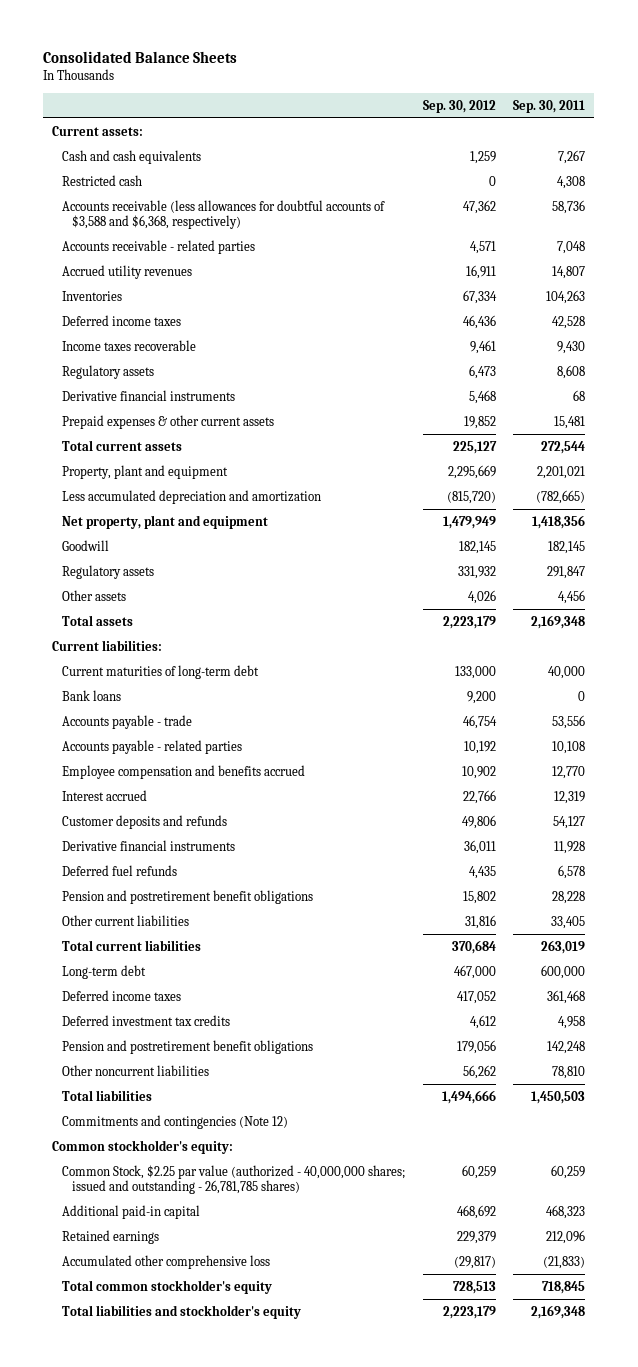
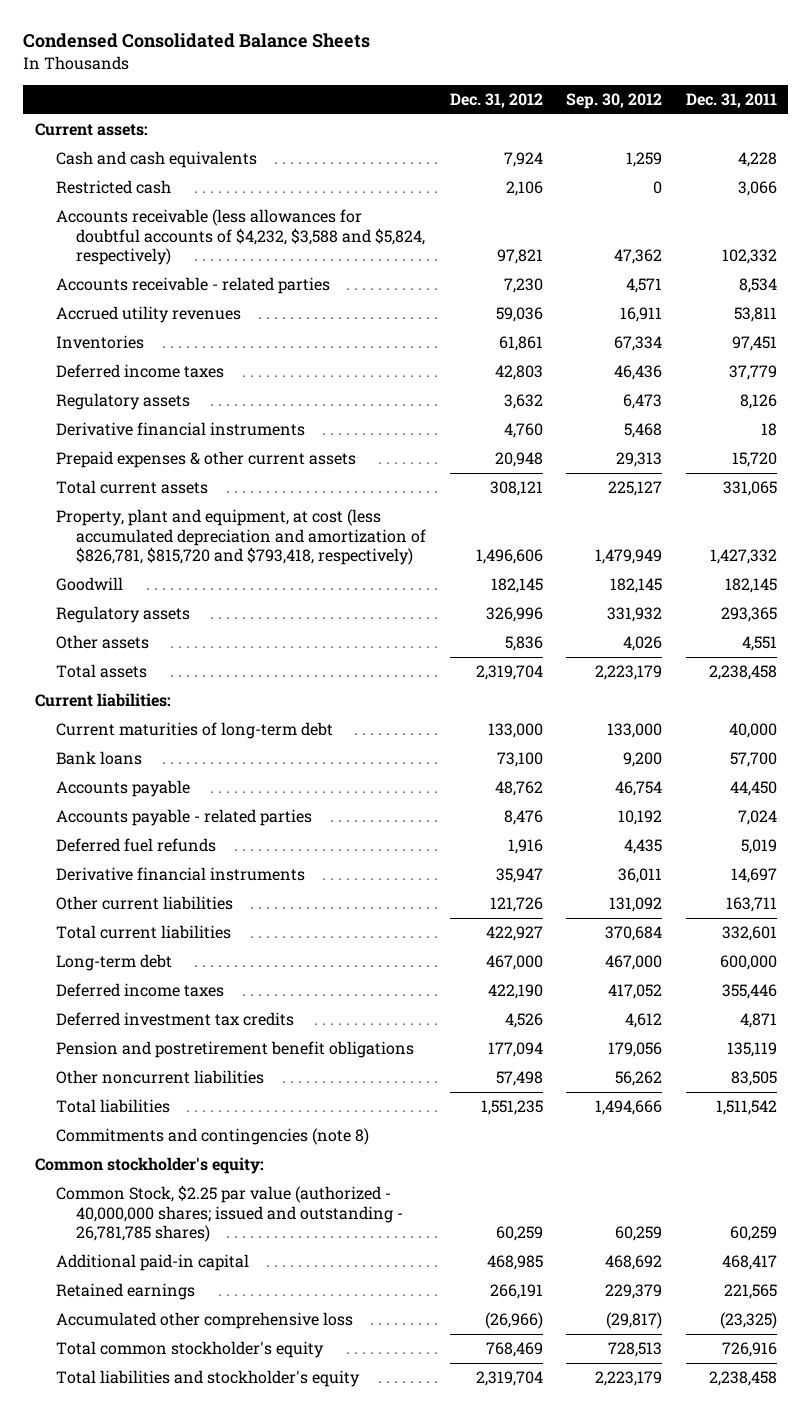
[43,51,238,64] Consolidated Balance Sheets -> [22,33,370,49] Condensed Consolidated Balance Sheets
[513,99,586,113] Sep. 30, 2011 -> none
none -> [449,92,543,108] Dec. 31, 2012
none -> [685,92,777,108] Dec. 31, 2011
[61,199,385,230] Accounts receivable (less allowances for doubtful accounts of $3,588 and $6,368, respectively) -> [55,209,426,265] Accounts receivable (less allowances for doubtful accounts of $4,232, $3,588 and $5,824, respectively)
[61,339,196,351] Income taxes recoverable -> none
[463,415,496,429] 19,852 -> [616,452,663,468] 29,313
[61,464,228,479] Property, plant and equipment -> none
[61,489,321,504] Less accumulated depreciation and amortization -> none
[61,514,268,529] Net property, plant and equipment -> [55,509,427,565] Property, plant and equipment, at cost (less accumulated depreciation and amortization of $826,781, $815,720 and $793,418, respectively)
[61,714,192,729] Accounts payable - trade -> [55,780,190,798] Accounts payable
[61,764,305,779] Employee compensation and benefits accrued -> none
[61,789,147,801] Interest accrued -> none
[61,814,227,829] Customer deposits and refunds -> none
[61,889,313,904] Pension and postretirement benefit obligations -> none
[61,839,235,851] Derivative financial instruments -> [55,867,305,882] Derivative financial instruments
[464,914,496,929] 31,816 -> [609,897,663,913] 131,092
[61,1114,288,1129] Commitments and contingencies (Note 12) -> [55,1128,369,1146] Commitments and contingencies (note 8)

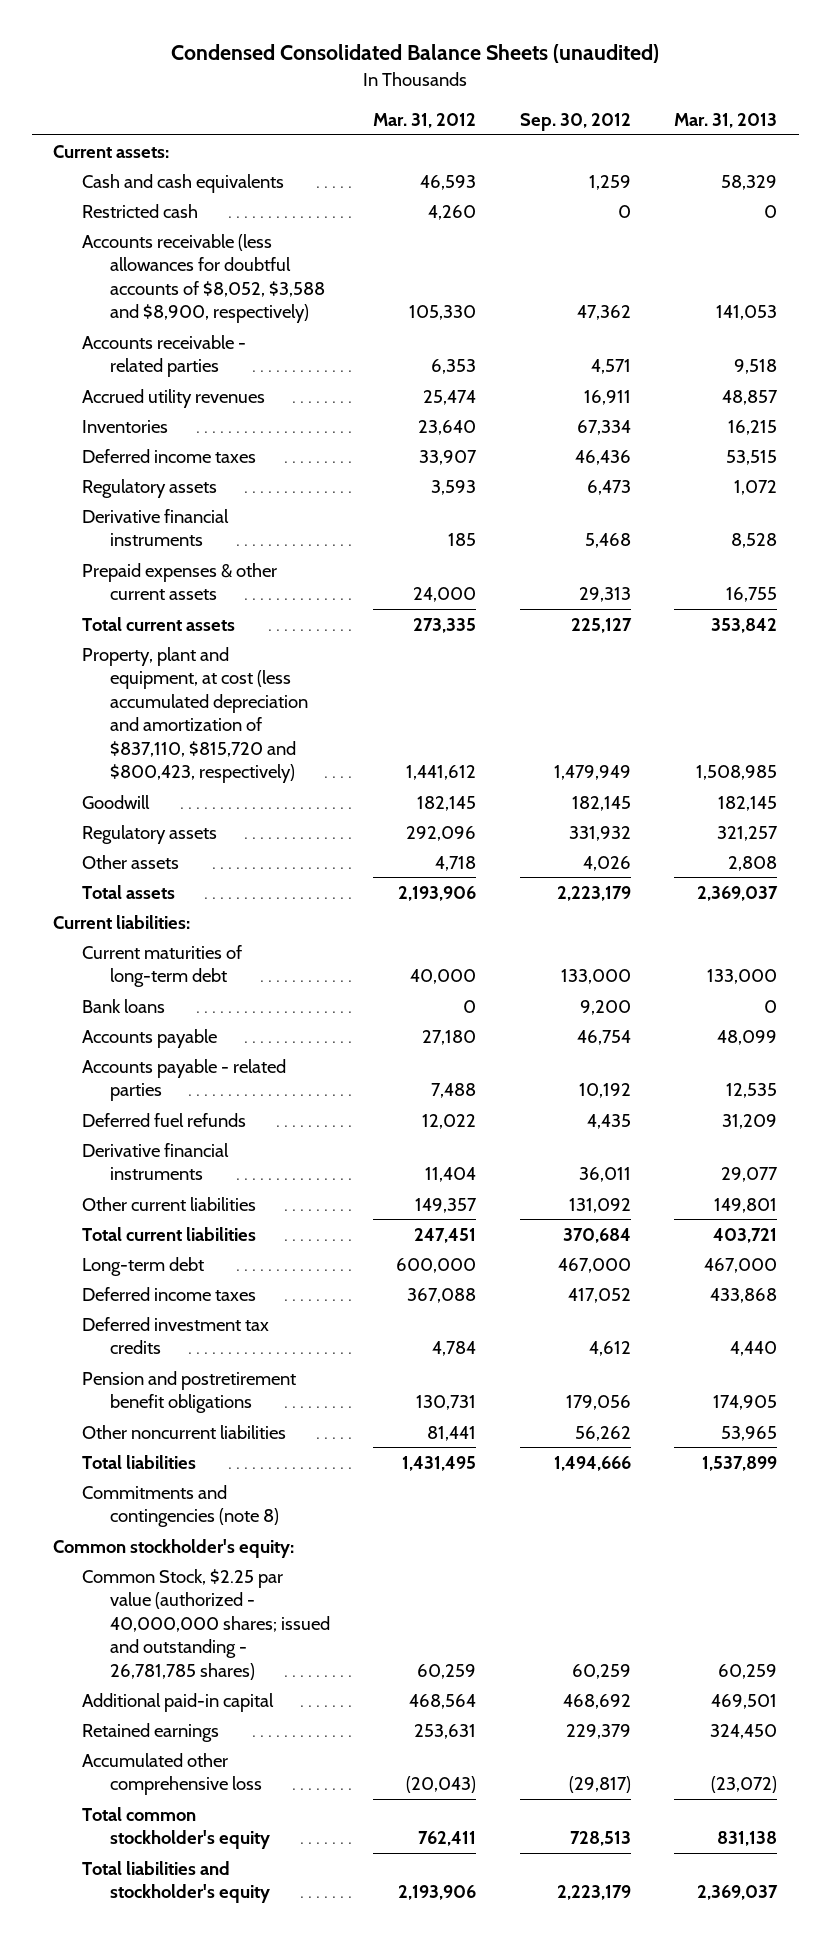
[22,33,370,49] Condensed Consolidated Balance Sheets -> [171,44,660,64] Condensed Consolidated Balance Sheets (unaudited)
[449,92,543,108] Dec. 31, 2012 -> none
[685,92,777,108] Dec. 31, 2011 -> none
none -> [373,112,477,128] Mar. 31, 2012
none -> [674,112,778,128] Mar. 31, 2013
[55,209,426,265] Accounts receivable (less allowances for doubtful accounts of $4,232, $3,588 and $5,824, respectively) -> [81,233,325,324] Accounts receivable (less allowances for doubtful accounts of $8,052, $3,588 and $8,900, respectively)
[55,509,427,565] Property, plant and equipment, at cost (less accumulated depreciation and amortization of $826,781, $815,720 and $793,418, respectively) -> [81,646,308,784] Property, plant and equipment, at cost (less accumulated depreciation and amortization of $837,110, $815,720 and $800,423, respectively)

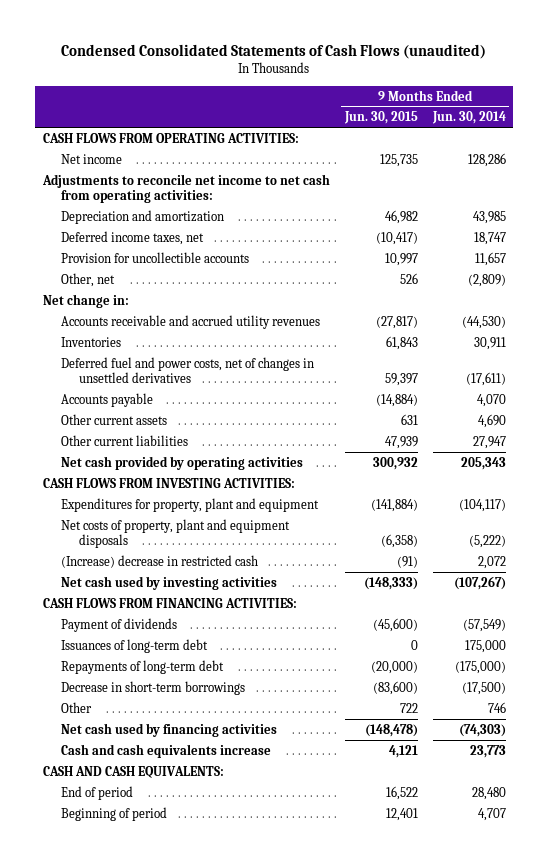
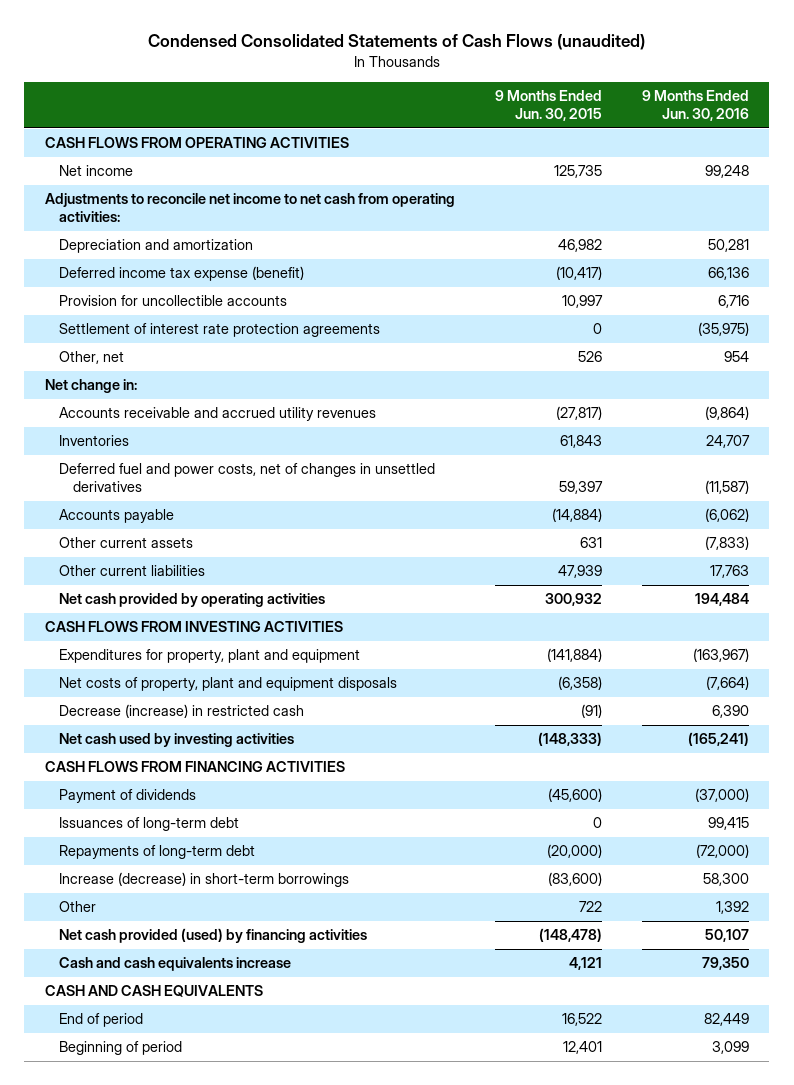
[431,111,506,125] Jun. 30, 2014 -> none
none -> [641,90,749,122] 9 Months Ended Jun. 30, 2016
[42,132,299,143] CASH FLOWS FROM OPERATING ACTIVITIES: -> [44,137,349,149] CASH FLOWS FROM OPERATING ACTIVITIES
[60,230,204,245] Deferred income taxes, net -> [58,266,304,282] Deferred income tax expense (benefit)
none -> [58,323,380,338] Settlement of interest rate protection agreements
[42,477,295,488] CASH FLOWS FROM INVESTING ACTIVITIES: -> [44,621,343,633] CASH FLOWS FROM INVESTING ACTIVITIES
[60,554,258,568] (Increase) decrease in restricted cash -> [58,704,304,719] Decrease (increase) in restricted cash
[42,597,297,608] CASH FLOWS FROM FINANCING ACTIVITIES: -> [44,761,345,773] CASH FLOWS FROM FINANCING ACTIVITIES
[60,680,245,695] Decrease in short-term borrowings -> [58,872,349,888] Increase (decrease) in short-term borrowings
[60,722,277,737] Net cash used by financing activities -> [58,928,367,944] Net cash provided (used) by financing activities
[42,765,224,778] CASH AND CASH EQUIVALENTS: -> [44,985,263,998] CASH AND CASH EQUIVALENTS

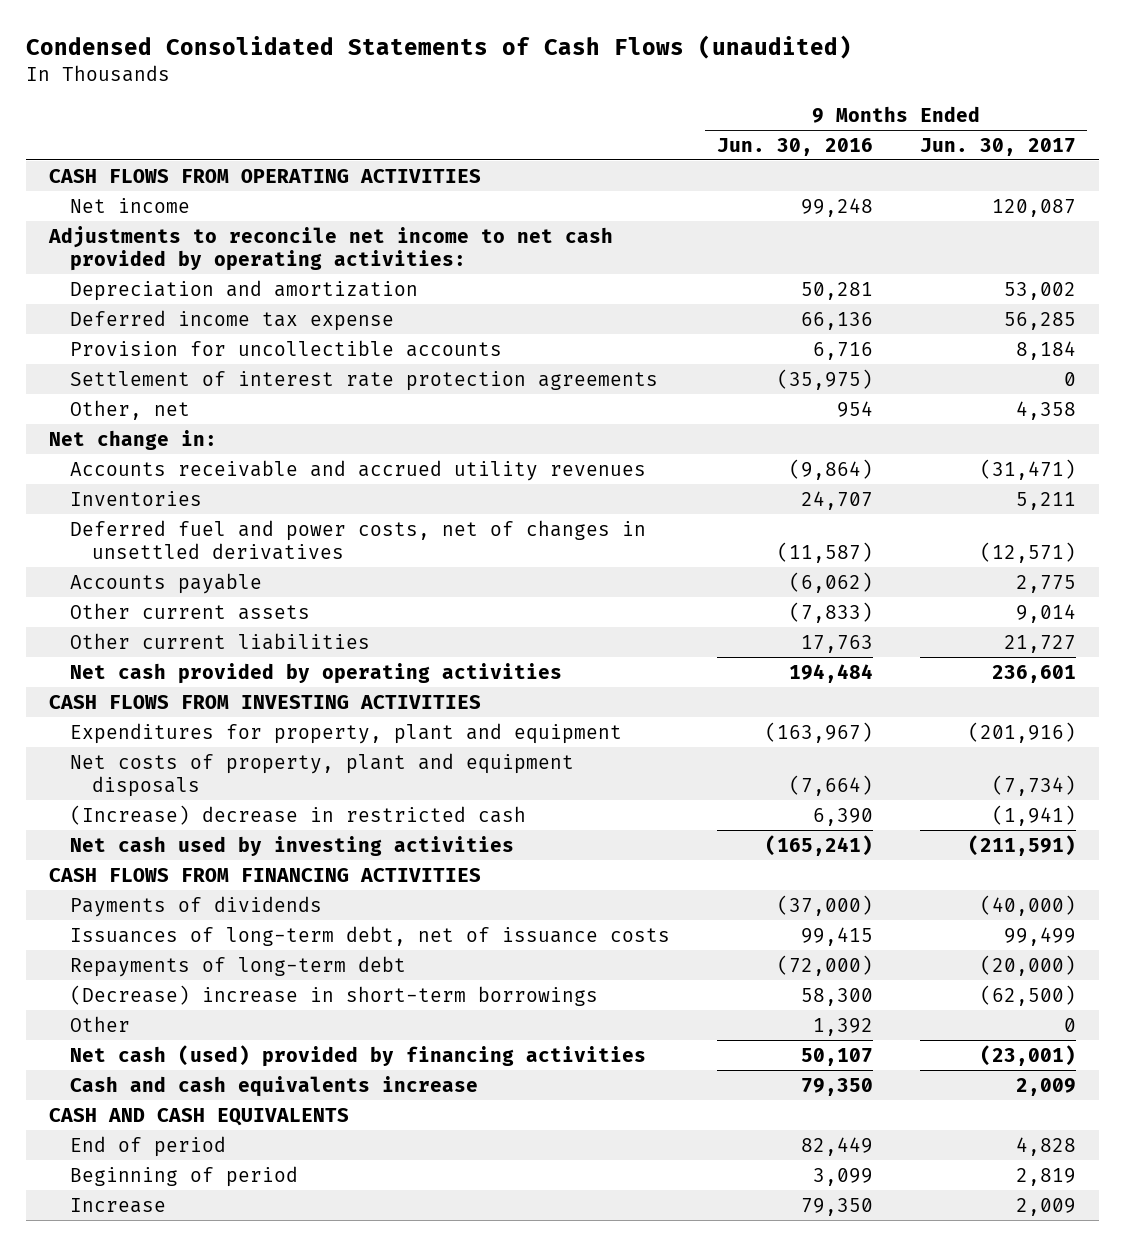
[494,90,602,122] 9 Months Ended Jun. 30, 2015 -> none
none -> [919,137,1076,156] Jun. 30, 2017
[44,193,455,223] Adjustments to reconcile net income to net cash from operating activities: -> [48,225,614,272] Adjustments to reconcile net income to net cash provided by operating activities:
[58,266,304,282] Deferred income tax expense (benefit) -> [70,309,395,331] Deferred income tax expense
[58,704,304,719] Decrease (increase) in restricted cash -> [70,804,527,825] (Increase) decrease in restricted cash
[58,789,196,804] Payment of dividends -> [70,895,323,917] Payments of dividends
[58,817,239,832] Issuances of long-term debt -> [70,925,671,946] Issuances of long-term debt, net of issuance costs
[58,872,349,888] Increase (decrease) in short-term borrowings -> [70,984,599,1006] (Decrease) increase in short-term borrowings
[58,928,367,944] Net cash provided (used) by financing activities -> [70,1044,647,1067] Net cash (used) provided by financing activities
none -> [70,1197,167,1213] Increase

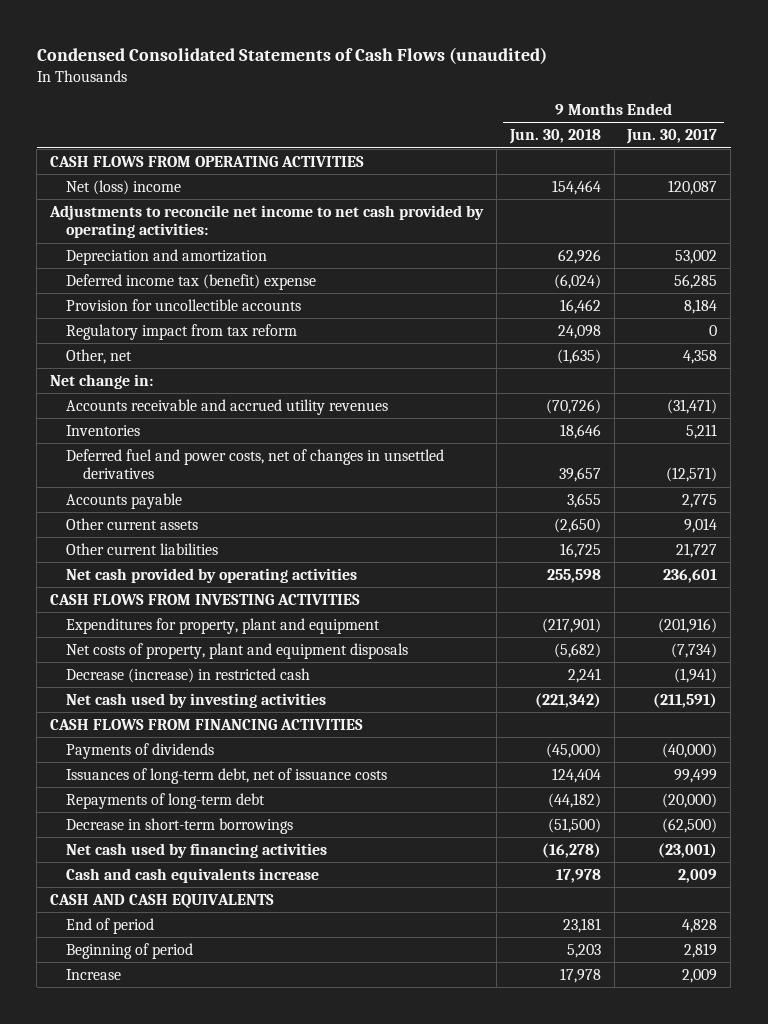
[716,137,873,156] Jun. 30, 2016 -> none
none -> [508,129,601,145] Jun. 30, 2018
[70,197,191,213] Net income -> [66,179,182,195] Net (loss) income
[70,309,395,331] Deferred income tax expense -> [66,273,317,290] Deferred income tax (benefit) expense
[70,370,659,391] Settlement of interest rate protection agreements -> none
none -> [66,323,298,340] Regulatory impact from tax reform
[70,804,527,825] (Increase) decrease in restricted cash -> [66,667,311,683] Decrease (increase) in restricted cash
[70,1015,131,1032] Other -> none
[70,984,599,1006] (Decrease) increase in short-term borrowings -> [66,817,294,834] Decrease in short-term borrowings
[70,1044,647,1067] Net cash (used) provided by financing activities -> [66,842,328,858] Net cash used by financing activities

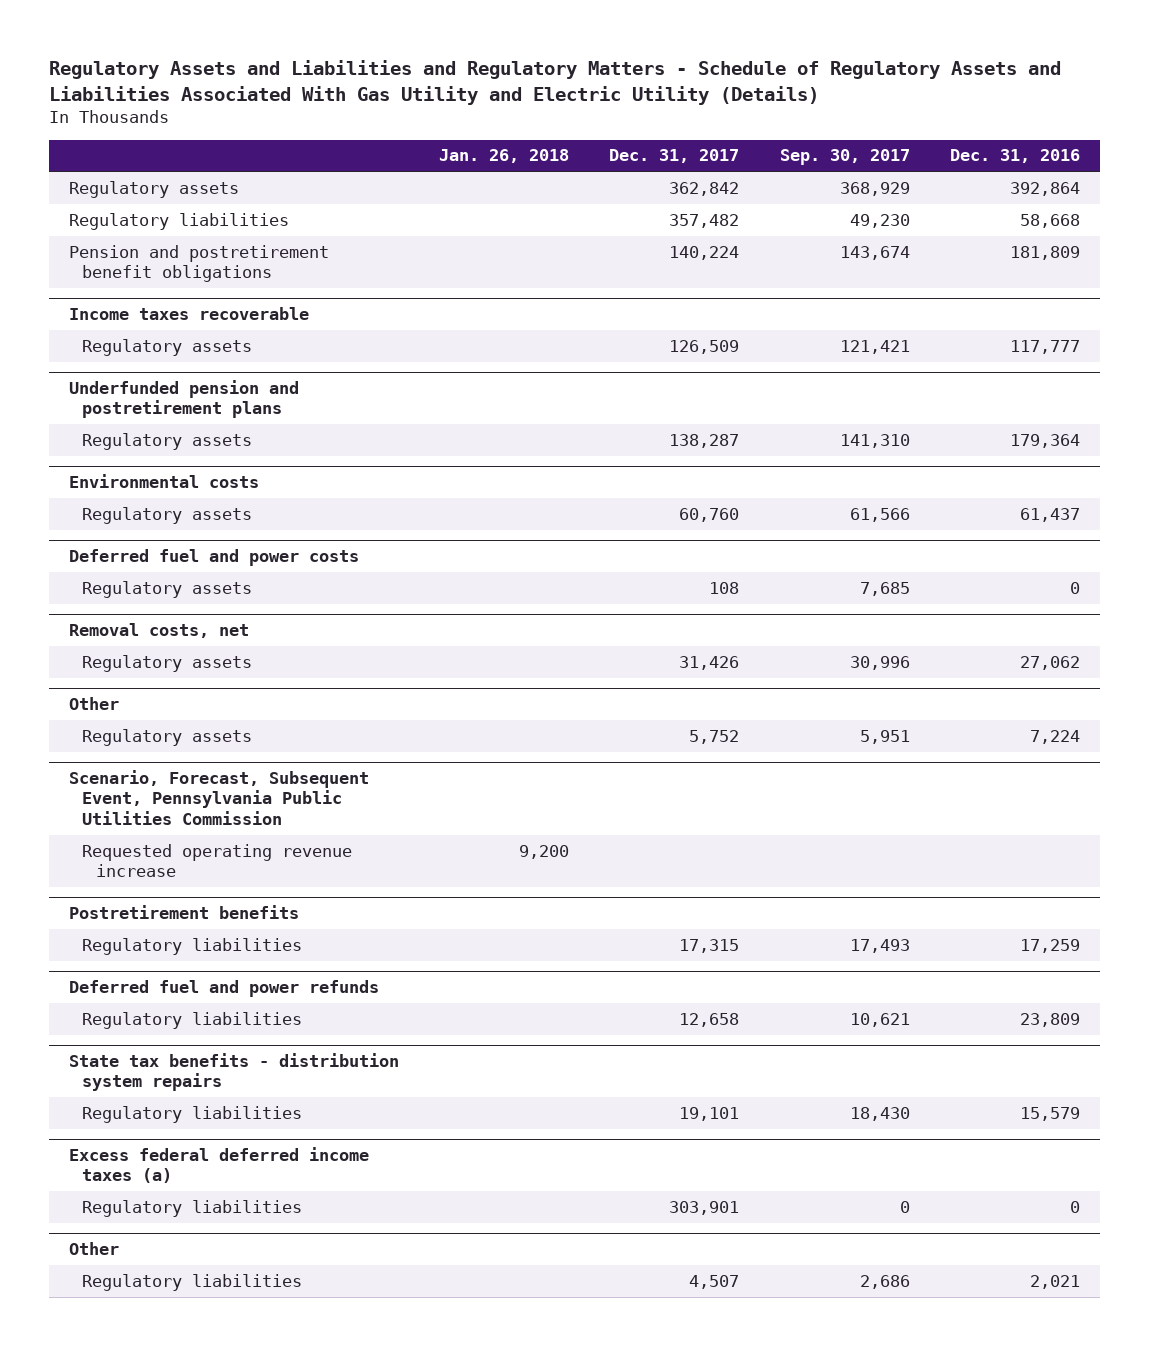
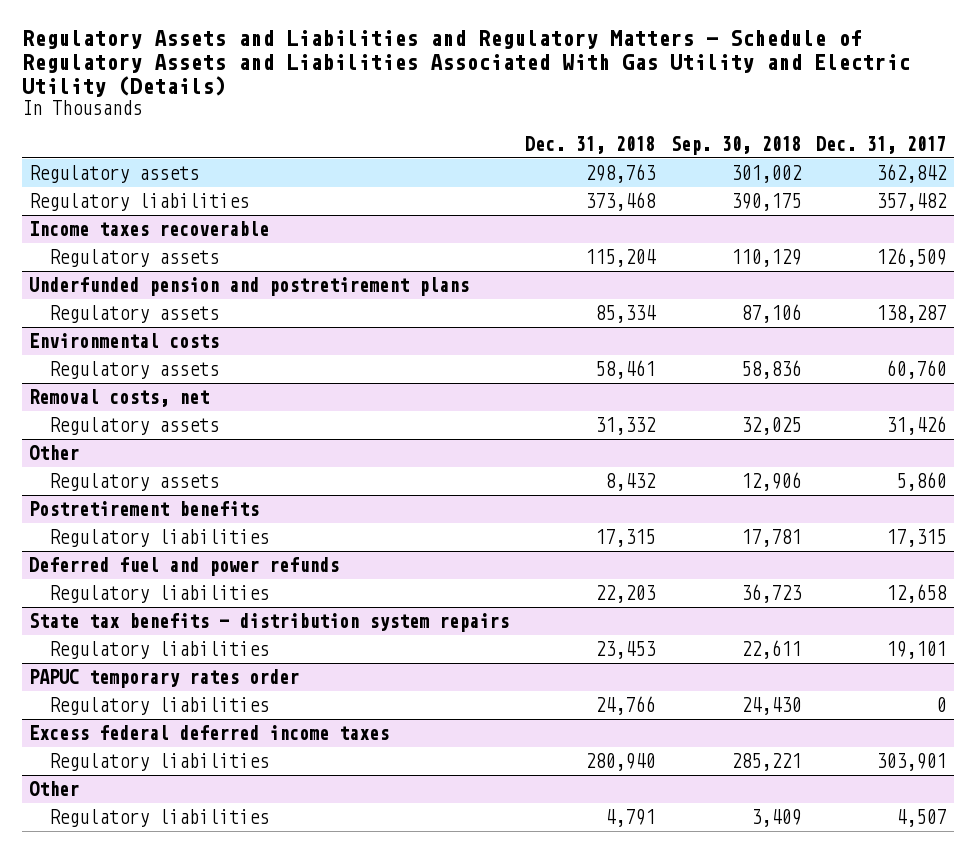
[439,149,570,164] Jan. 26, 2018 -> none
[779,149,910,166] Sep. 30, 2017 -> none
[949,149,1080,164] Dec. 31, 2016 -> none
none -> [525,136,656,155] Dec. 31, 2018
none -> [670,136,801,156] Sep. 30, 2018
[69,244,330,283] Pension and postretirement benefit obligations -> none
[69,549,360,567] Deferred fuel and power costs -> none
[82,580,253,598] Regulatory assets -> none
[69,770,370,825] Scenario, Forecast, Subsequent Event, Pennsylvania Public Utilities Commission -> none
[82,843,353,878] Requested operating revenue increase -> none
[689,729,740,744] 5,752 -> [896,472,947,492] 5,860
none -> [29,669,300,689] PAPUC temporary rates order
none -> [49,697,270,716] Regulatory liabilities
[69,1147,370,1184] Excess federal deferred income taxes (a) -> [29,725,390,741] Excess federal deferred income taxes

